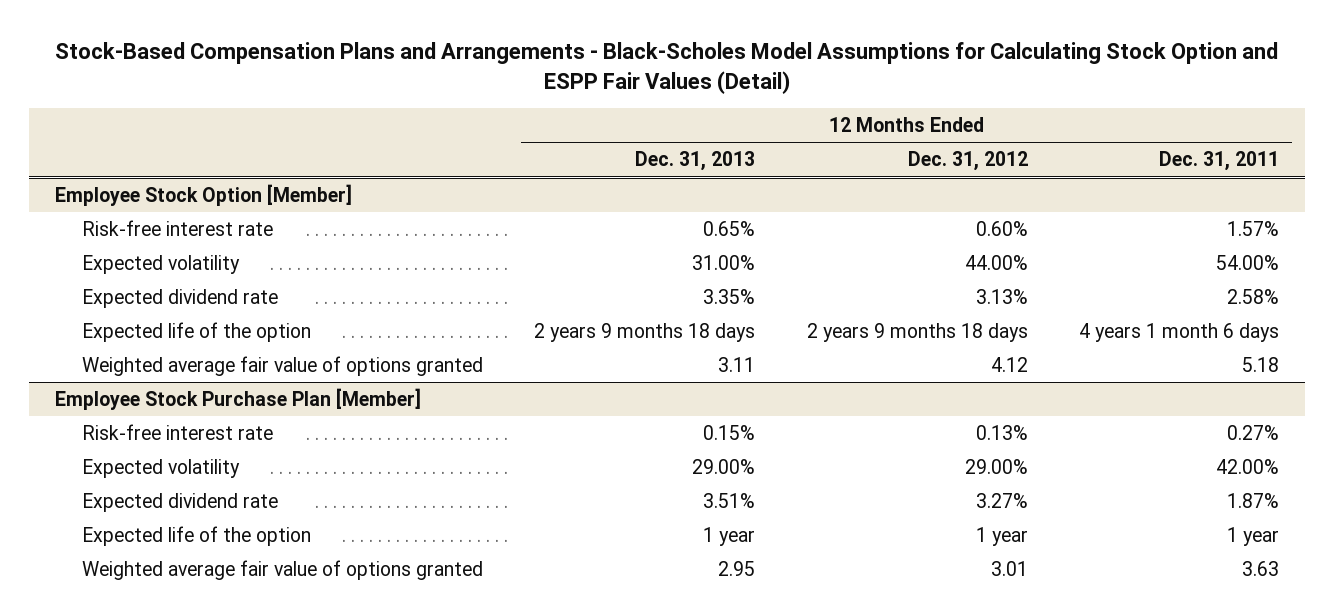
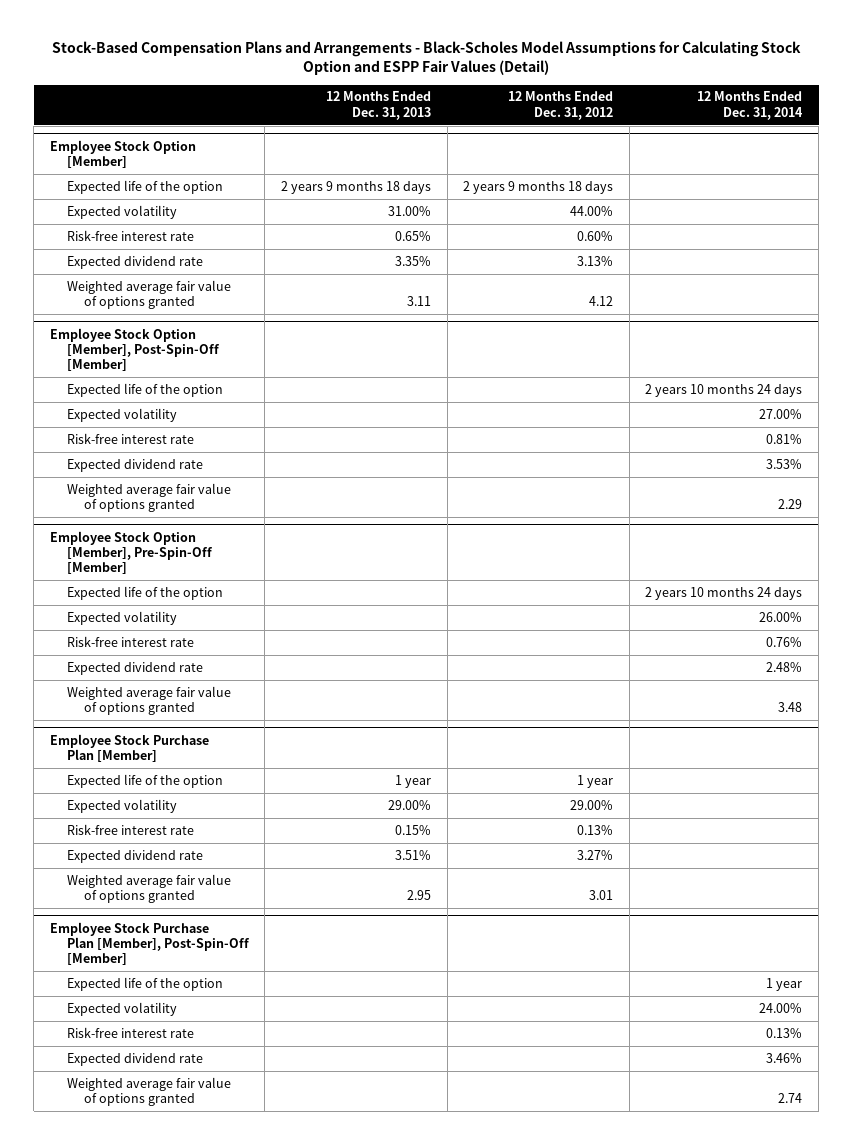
[1159,151,1280,172] Dec. 31, 2011 -> none
none -> [697,91,804,120] 12 Months Ended Dec. 31, 2014
[81,321,311,342] Expected life of the option -> [66,179,223,194] Expected life of the option
[81,219,273,236] Risk-free interest rate -> [66,229,194,241] Risk-free interest rate
none -> [49,327,220,371] Employee Stock Option [Member], Post-Spin-Off [Member]
none -> [66,382,223,397] Expected life of the option
none -> [66,407,177,422] Expected volatility
none -> [66,432,194,444] Risk-free interest rate
none -> [66,458,203,472] Expected dividend rate
none -> [66,482,231,513] Weighted average fair value of options granted
none -> [49,530,213,574] Employee Stock Option [Member], Pre-Spin-Off [Member]
none -> [66,585,223,600] Expected life of the option
none -> [66,610,177,625] Expected volatility
none -> [66,635,194,647] Risk-free interest rate
none -> [66,661,203,675] Expected dividend rate
none -> [66,685,231,716] Weighted average fair value of options granted
[81,525,311,546] Expected life of the option -> [66,773,223,788] Expected life of the option
[81,423,273,440] Risk-free interest rate -> [66,823,194,835] Risk-free interest rate
none -> [49,921,250,965] Employee Stock Purchase Plan [Member], Post-Spin-Off [Member]
none -> [66,976,223,991] Expected life of the option
none -> [66,1001,177,1016] Expected volatility
none -> [66,1026,194,1038] Risk-free interest rate
none -> [66,1052,203,1066] Expected dividend rate
none -> [66,1076,231,1107] Weighted average fair value of options granted

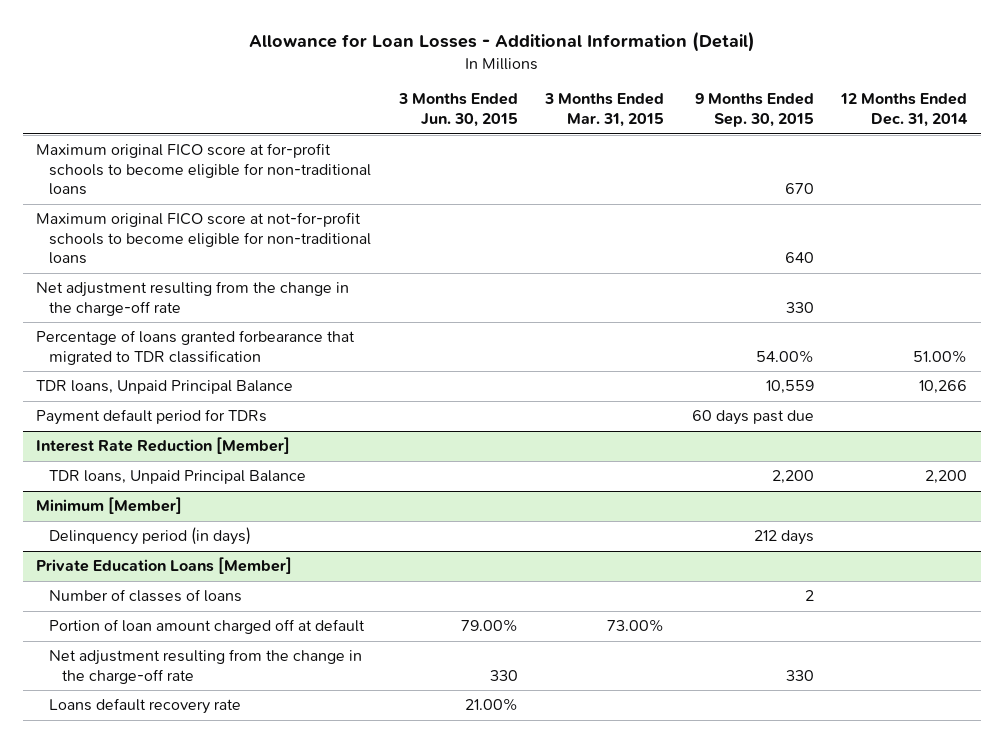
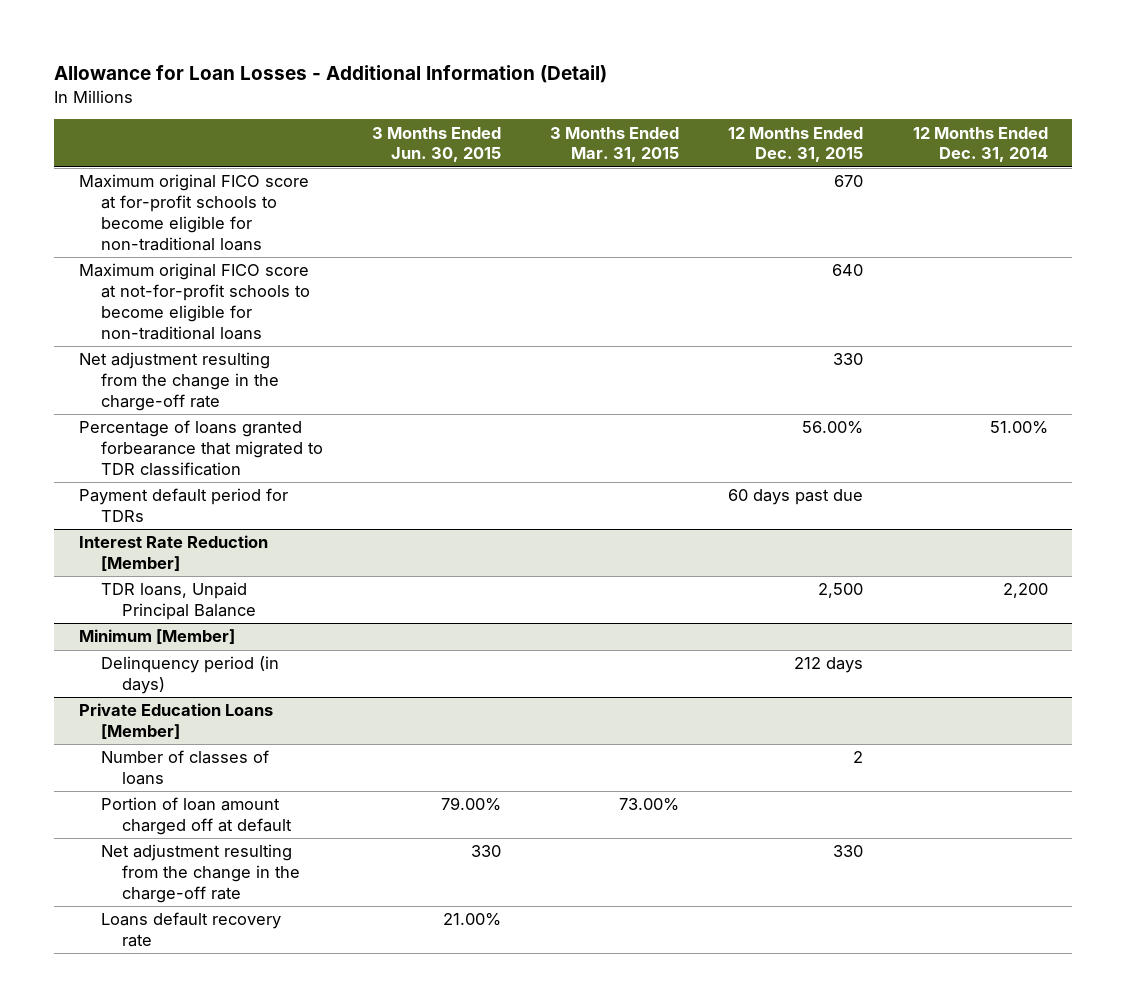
[694,93,814,128] 9 Months Ended Sep. 30, 2015 -> none
none -> [728,126,864,163] 12 Months Ended Dec. 31, 2015
[36,380,294,395] TDR loans, Unpaid Principal Balance -> none

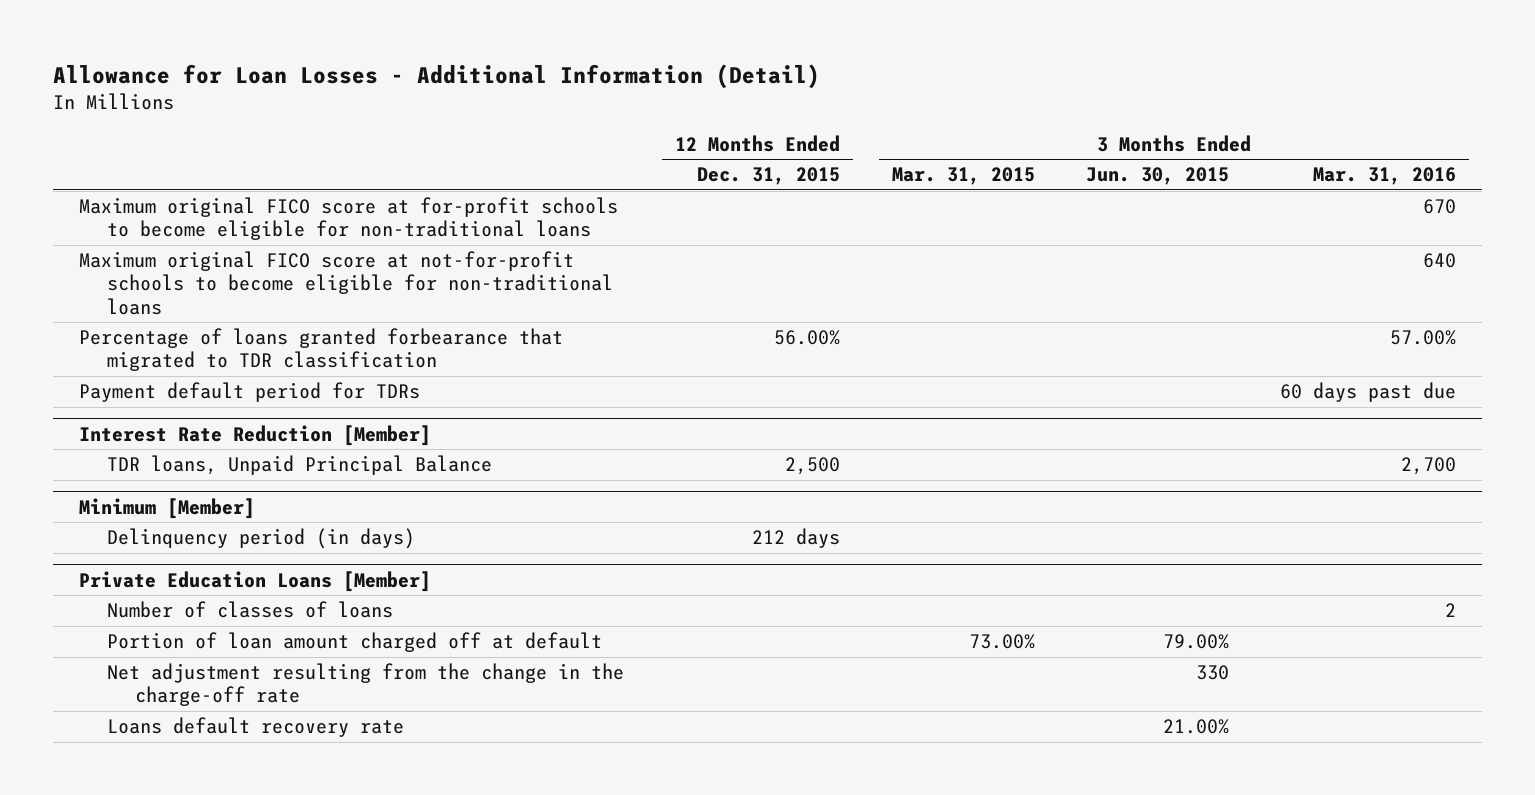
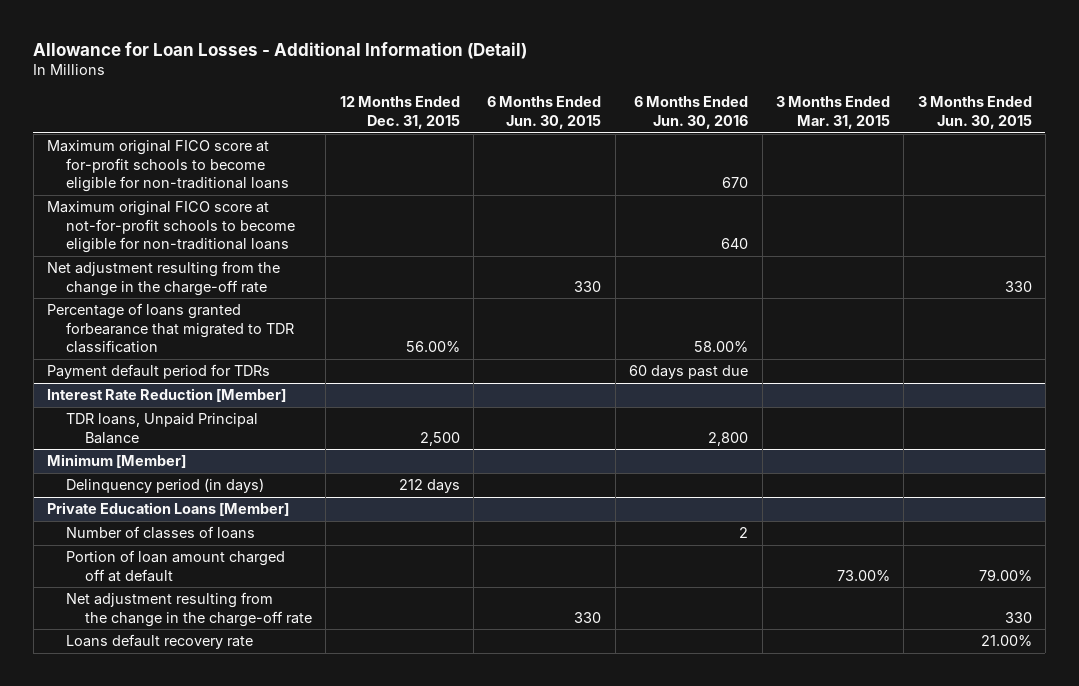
[1313,167,1457,186] Mar. 31, 2016 -> none
none -> [487,96,602,129] 6 Months Ended Jun. 30, 2015
none -> [634,96,749,129] 6 Months Ended Jun. 30, 2016
none -> [46,261,280,296] Net adjustment resulting from the change in the charge-off rate

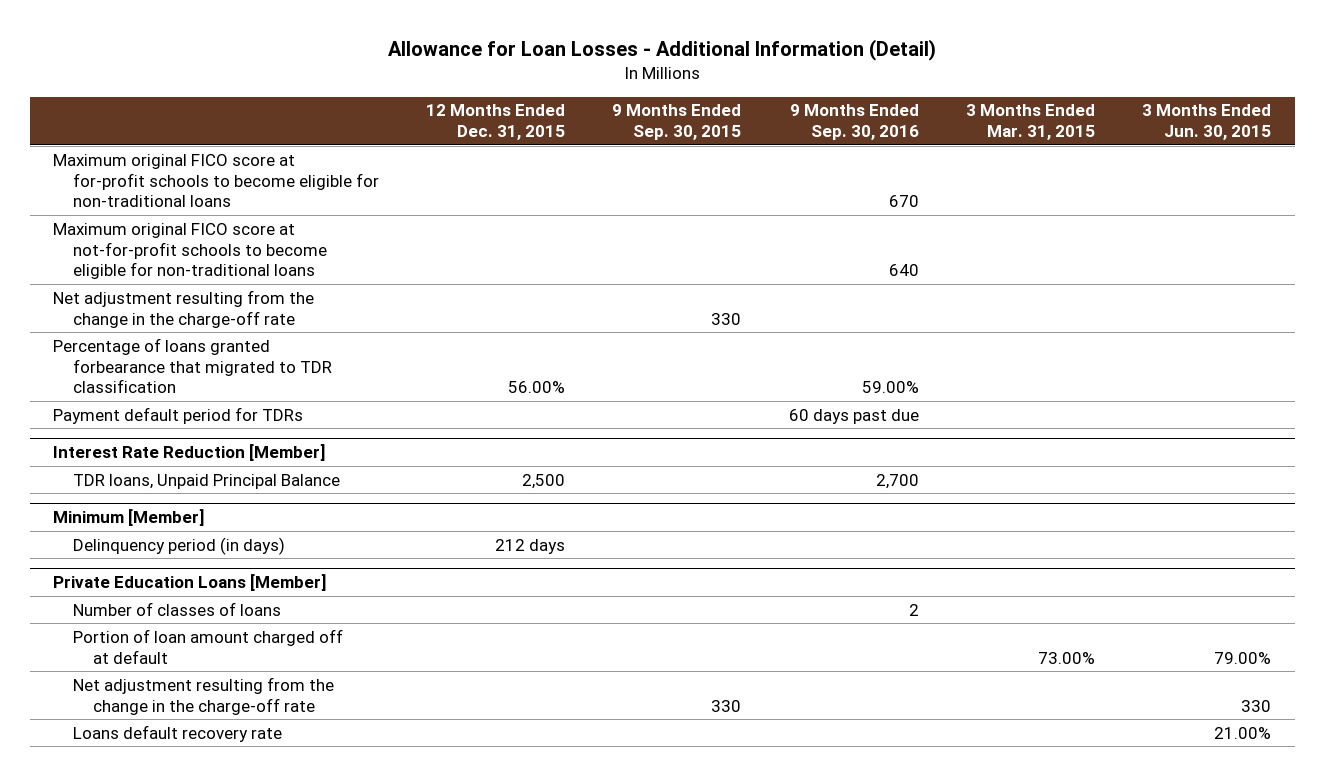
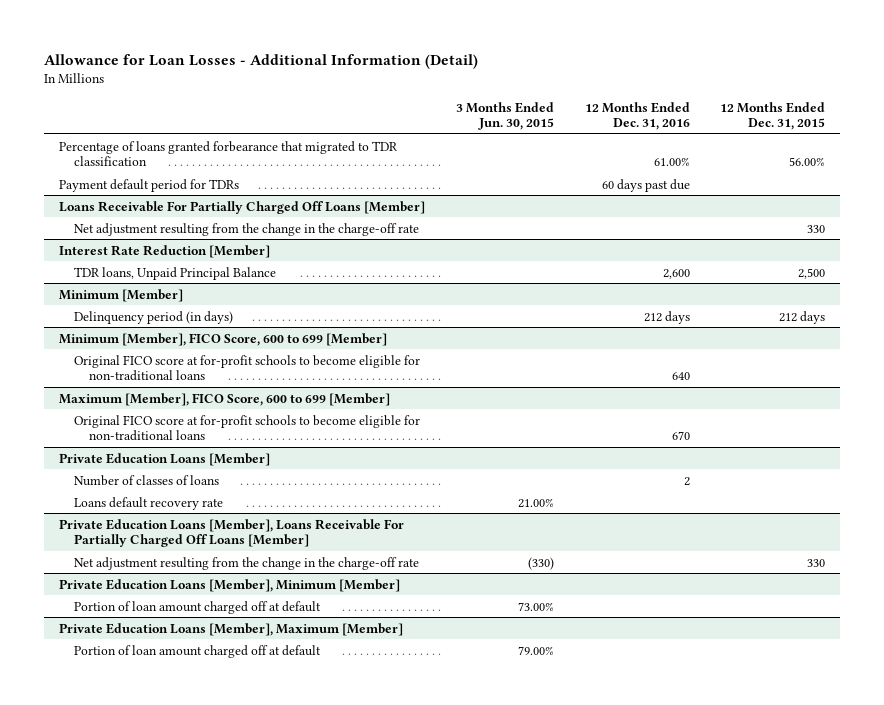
[612,104,742,141] 9 Months Ended Sep. 30, 2015 -> none
[789,104,919,141] 9 Months Ended Sep. 30, 2016 -> none
[965,104,1095,141] 3 Months Ended Mar. 31, 2015 -> none
none -> [584,101,690,130] 12 Months Ended Dec. 31, 2016
[53,153,379,208] Maximum original FICO score at for-profit schools to become eligible for non-traditional loans -> none
[53,222,327,280] Maximum original FICO score at not-for-profit schools to become eligible for non-traditional loans -> none
[53,289,315,328] Net adjustment resulting from the change in the charge-off rate -> none
none -> [59,200,426,214] Loans Receivable For Partially Charged Off Loans [Member]
none -> [74,222,420,236] Net adjustment resulting from the change in the charge-off rate
none -> [59,332,388,346] Minimum [Member], FICO Score, 600 to 699 [Member]
none -> [74,354,421,381] Original FICO score at for-profit schools to become eligible for non-traditional loans
none -> [59,392,391,406] Maximum [Member], FICO Score, 600 to 699 [Member]
none -> [74,414,421,441] Original FICO score at for-profit schools to become eligible for non-traditional loans
[72,628,343,664] Portion of loan amount charged off at default -> none
[72,676,334,715] Net adjustment resulting from the change in the charge-off rate -> none
none -> [59,518,405,547] Private Education Loans [Member], Loans Receivable For Partially Charged Off Loans [Member]
none -> [74,556,420,570] Net adjustment resulting from the change in the charge-off rate
none -> [59,578,401,592] Private Education Loans [Member], Minimum [Member]
none -> [74,600,322,614] Portion of loan amount charged off at default
none -> [59,622,404,636] Private Education Loans [Member], Maximum [Member]
none -> [74,644,322,658] Portion of loan amount charged off at default

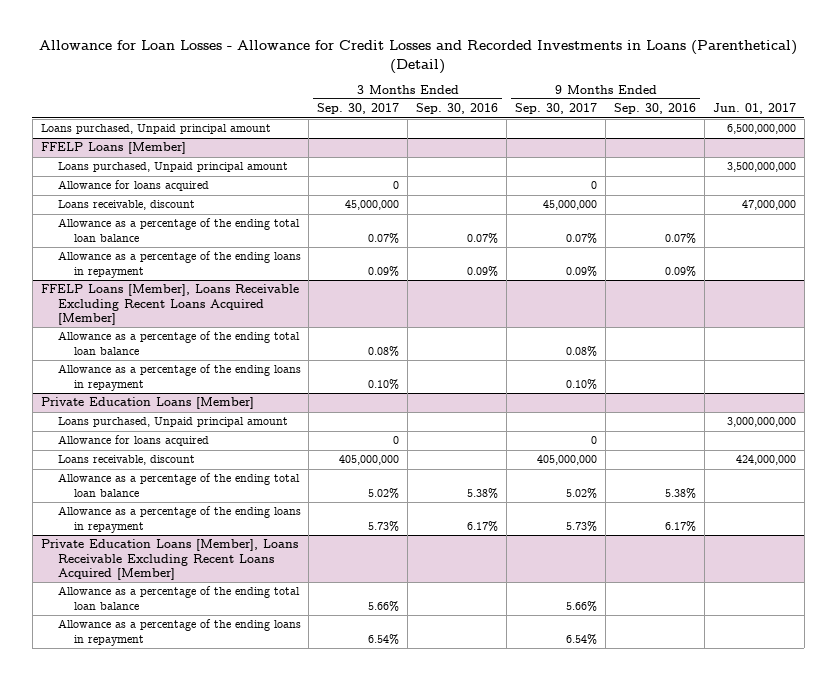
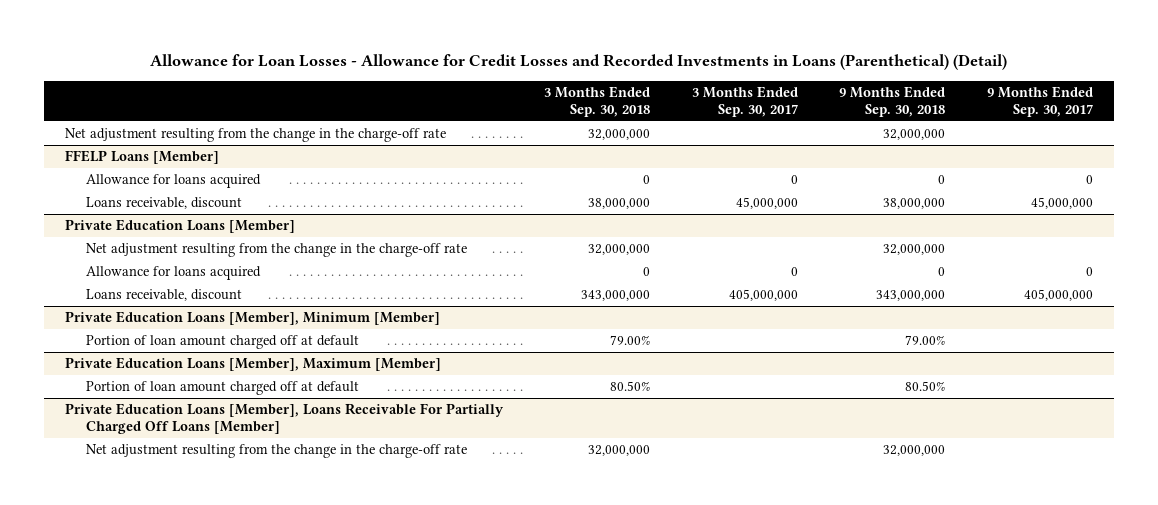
[416,103,499,115] Sep. 30, 2016 -> none
[613,103,696,115] Sep. 30, 2016 -> none
[712,103,796,115] Jun. 01, 2017 -> none
none -> [544,85,651,117] 3 Months Ended Sep. 30, 2018
none -> [839,85,946,117] 9 Months Ended Sep. 30, 2018
[40,124,271,135] Loans purchased, Unpaid principal amount -> none
none -> [64,128,446,143] Net adjustment resulting from the change in the charge-off rate
[57,162,288,173] Loans purchased, Unpaid principal amount -> none
[57,218,300,242] Allowance as a percentage of the ending total loan balance -> none
[57,251,301,278] Allowance as a percentage of the ending loans in repayment -> none
[40,284,299,325] FFELP Loans [Member], Loans Receivable Excluding Recent Loans Acquired [Member] -> none
[57,331,300,355] Allowance as a percentage of the ending total loan balance -> none
[57,364,301,391] Allowance as a percentage of the ending loans in repayment -> none
[57,417,288,428] Loans purchased, Unpaid principal amount -> none
none -> [85,243,467,258] Net adjustment resulting from the change in the charge-off rate
[57,473,300,497] Allowance as a percentage of the ending total loan balance -> none
[57,506,301,533] Allowance as a percentage of the ending loans in repayment -> none
[40,539,298,580] Private Education Loans [Member], Loans Receivable Excluding Recent Loans Acquired [Member] -> none
[57,586,300,610] Allowance as a percentage of the ending total loan balance -> none
[57,619,301,646] Allowance as a percentage of the ending loans in repayment -> none
none -> [64,311,440,326] Private Education Loans [Member], Minimum [Member]
none -> [85,335,359,350] Portion of loan amount charged off at default
none -> [64,357,441,372] Private Education Loans [Member], Maximum [Member]
none -> [85,381,359,396] Portion of loan amount charged off at default
none -> [64,403,504,435] Private Education Loans [Member], Loans Receivable For Partially Charged Off Loans [Member]
none -> [85,444,467,459] Net adjustment resulting from the change in the charge-off rate

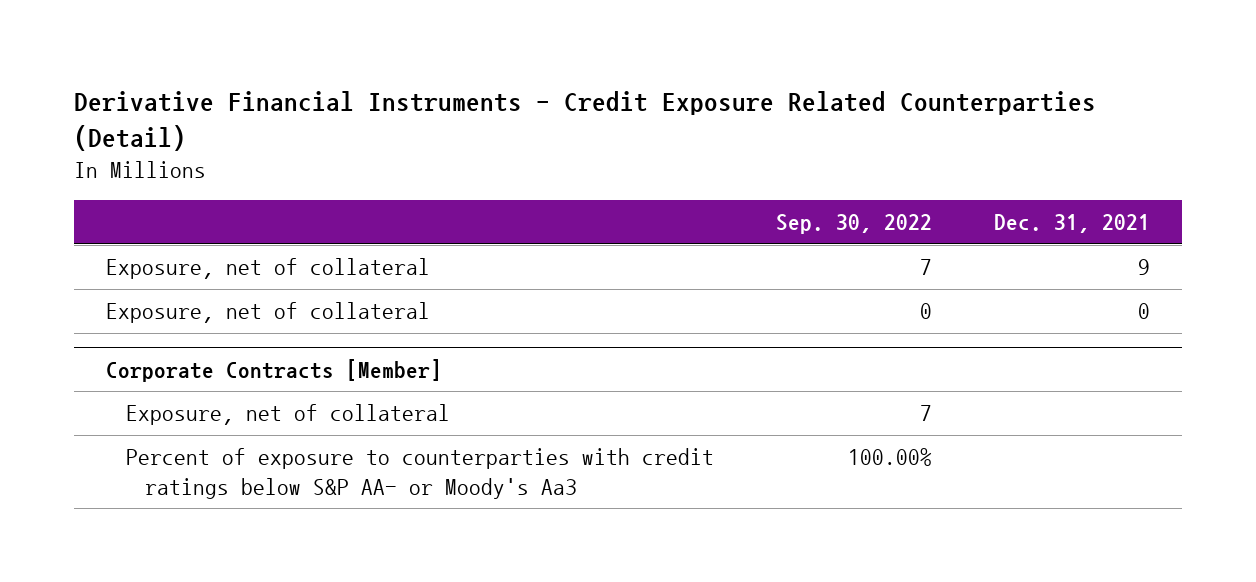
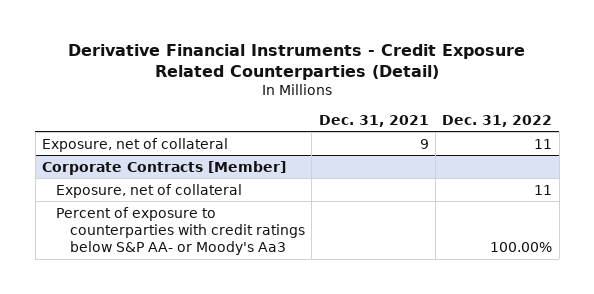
[775,214,932,235] Sep. 30, 2022 -> none
none -> [442,114,553,127] Dec. 31, 2022
[105,302,430,324] Exposure, net of collateral -> none

